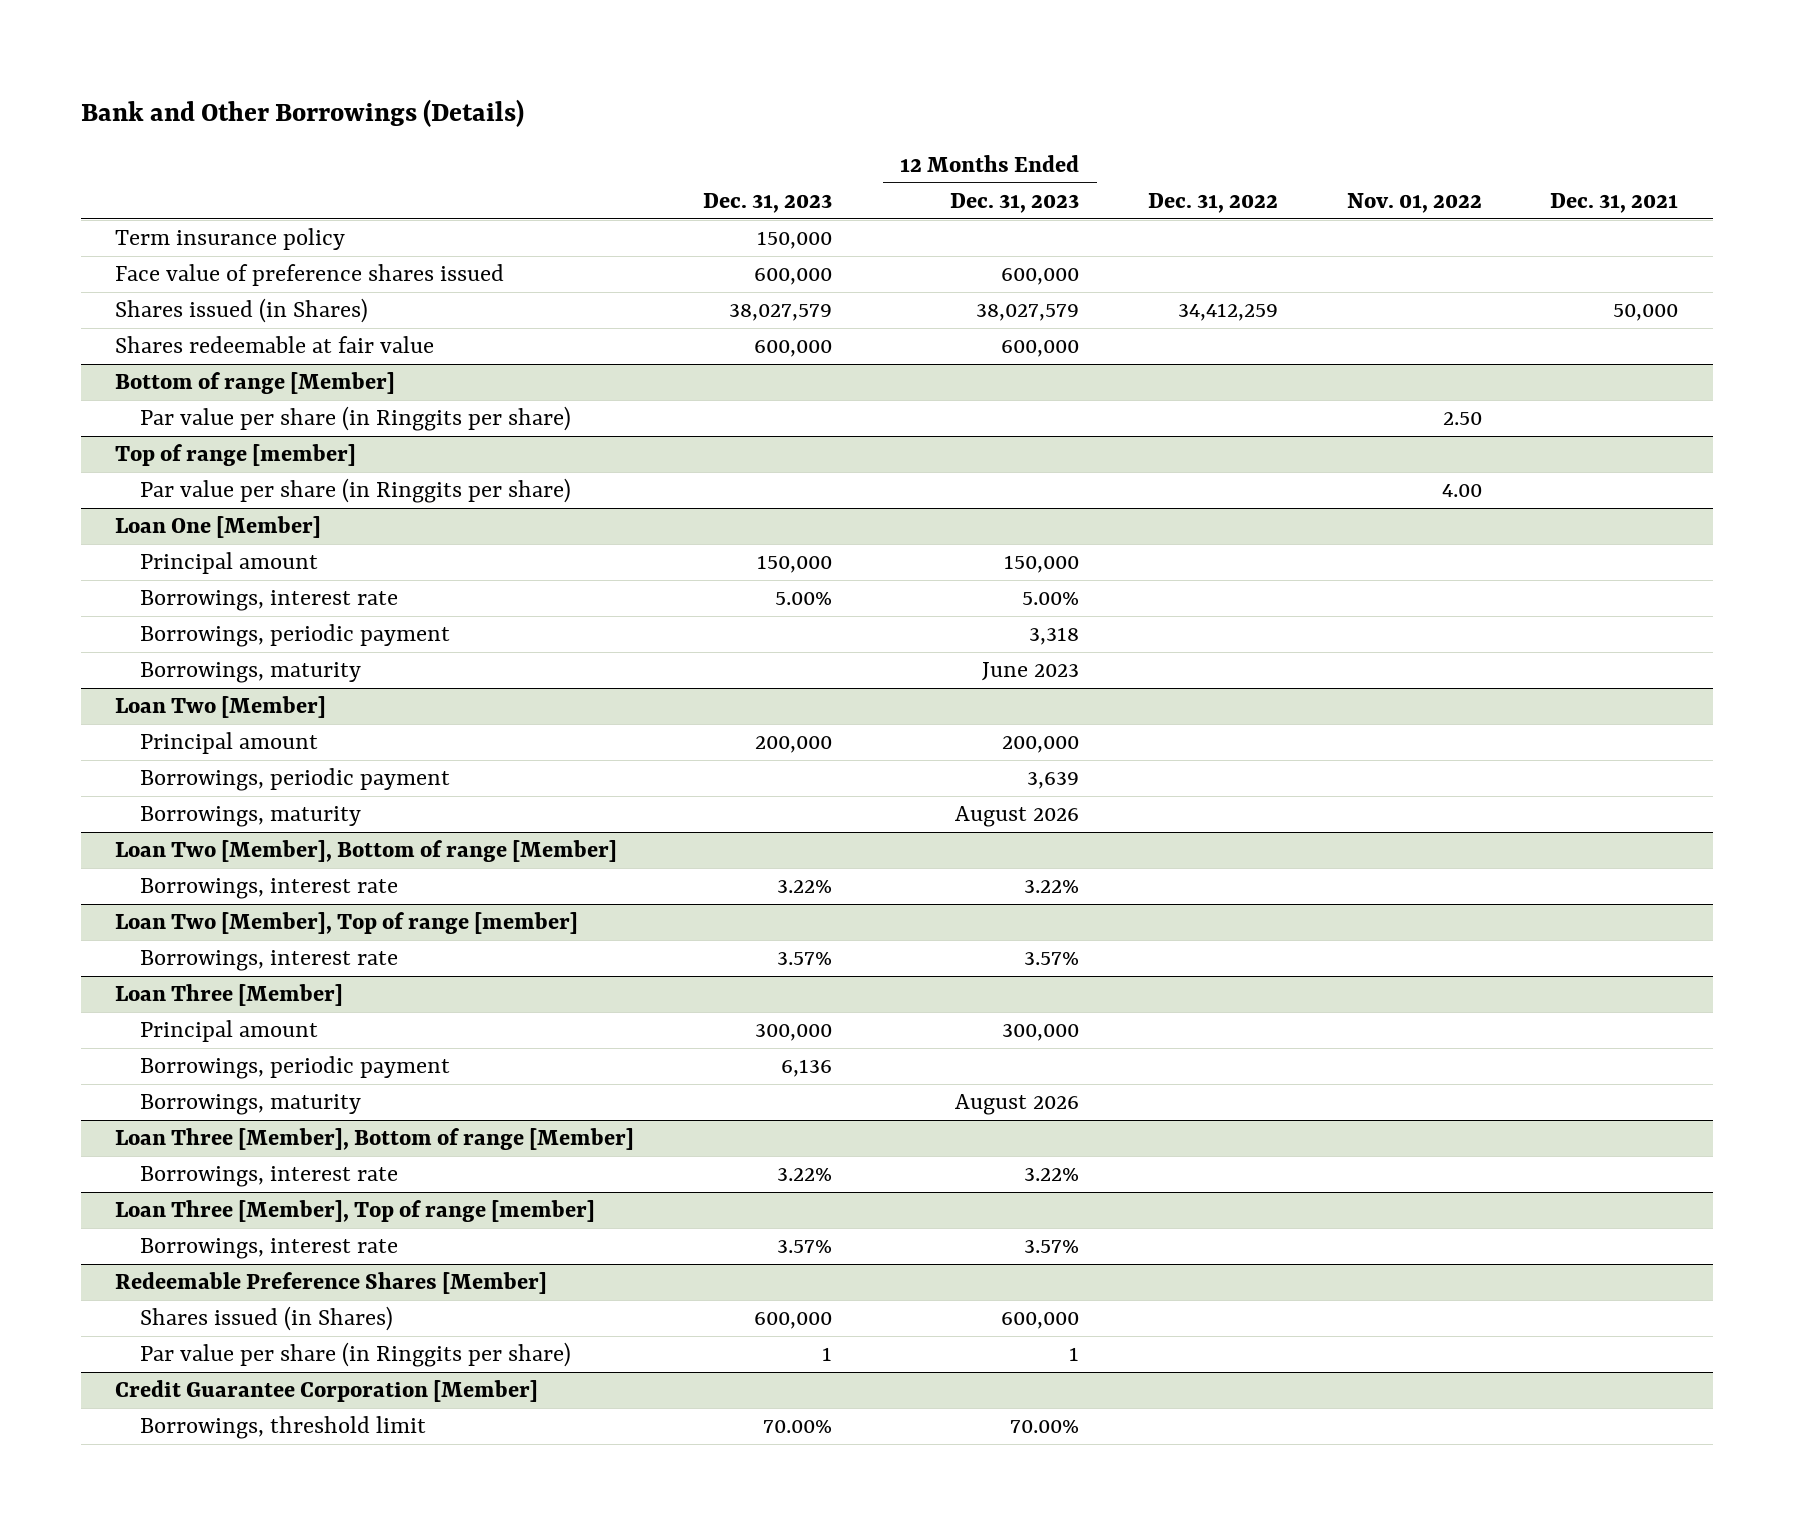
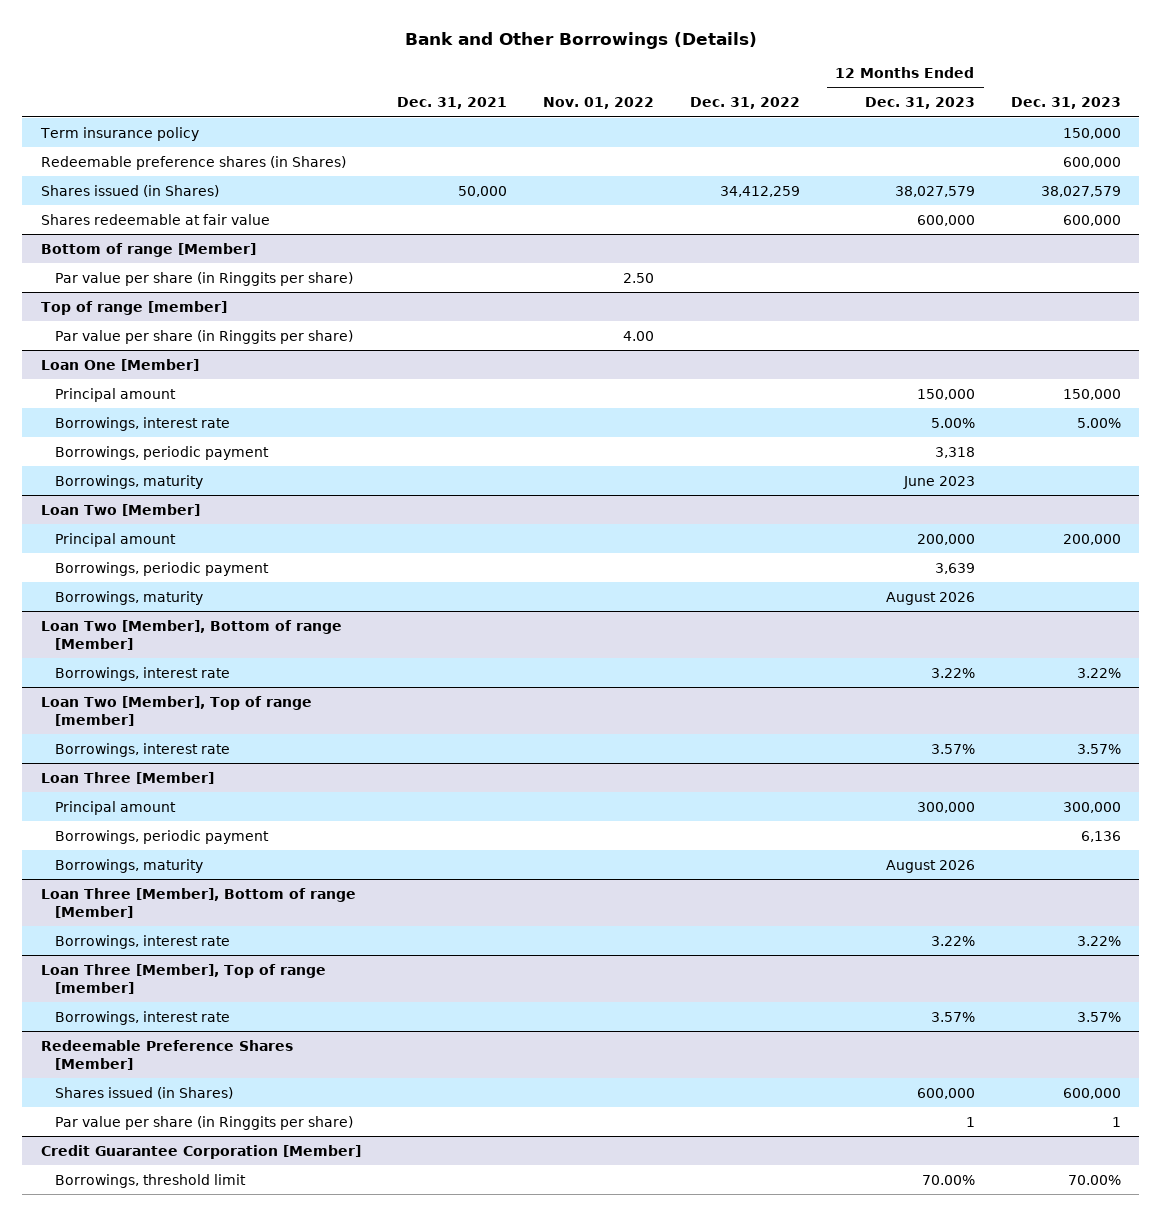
[115,264,505,287] Face value of preference shares issued -> none
none -> [40,155,346,170] Redeemable preference shares (in Shares)

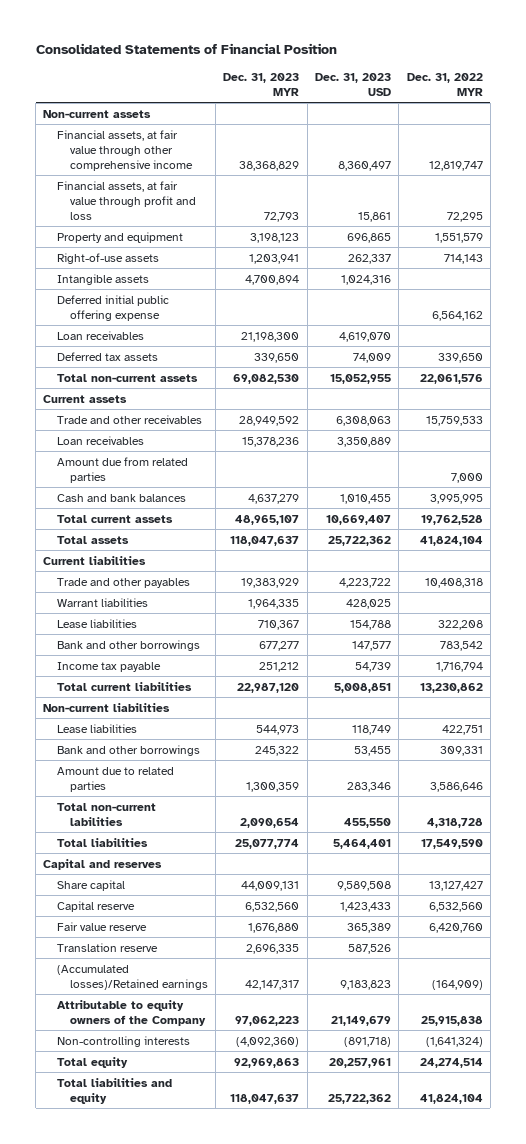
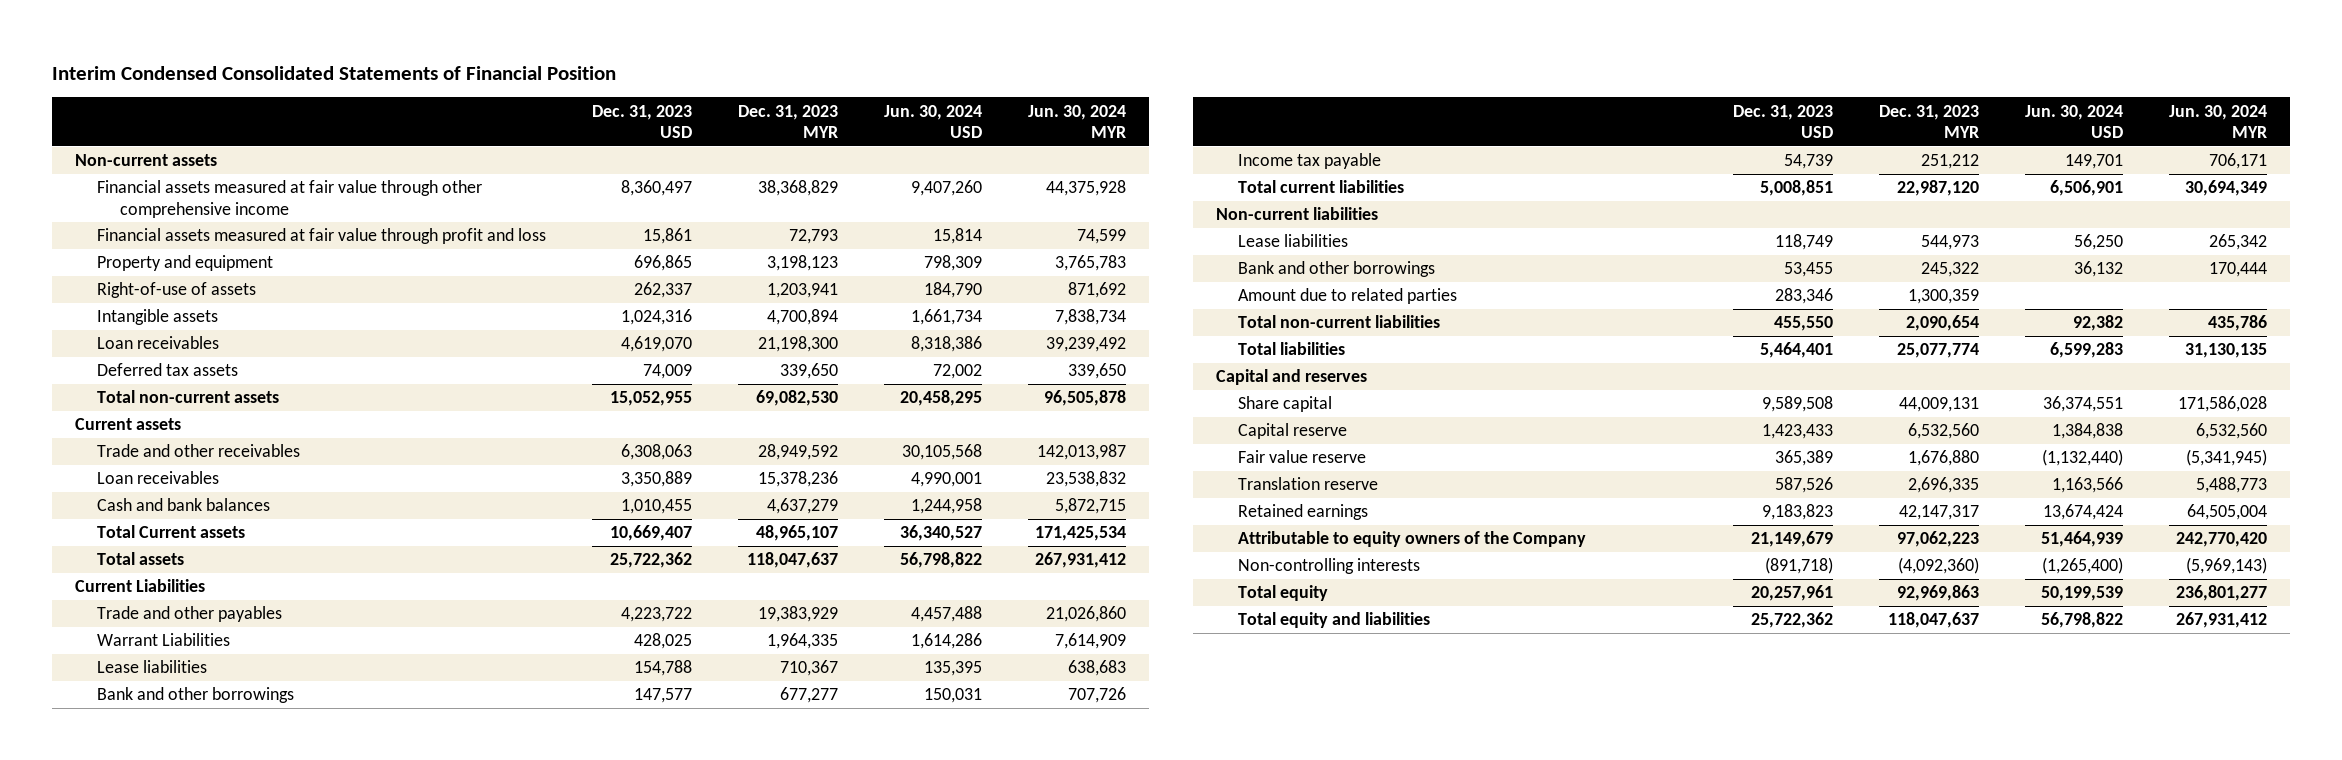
[35,43,337,55] Consolidated Statements of Financial Position -> [52,65,617,80] Interim Condensed Consolidated Statements of Financial Position
[406,72,483,96] Dec. 31, 2022 MYR -> none
none -> [884,104,983,139] Jun. 30, 2024 USD
none -> [1028,104,1127,139] Jun. 30, 2024 MYR
[56,129,193,171] Financial assets, at fair value through other comprehensive income -> [97,180,483,218] Financial assets measured at fair value through other comprehensive income
[56,180,196,220] Financial assets, at fair value through profit and loss -> [97,228,547,245] Financial assets measured at fair value through profit and loss
[56,252,159,264] Right-of-use assets -> [97,282,257,299] Right-of-use of assets
[56,294,169,321] Deferred initial public offering expense -> none
[56,456,188,483] Amount due from related parties -> none
[56,514,173,523] Total current assets -> [97,525,246,539] Total Current assets
[43,555,147,565] Current liabilities -> [75,579,206,593] Current Liabilities
[56,597,148,607] Warrant liabilities -> [97,633,231,647] Warrant Liabilities
[56,802,156,826] Total non-current labilities -> [1238,315,1441,329] Total non-current liabilities
[56,964,208,990] (Accumulated losses)/Retained earnings -> [1238,504,1369,521] Retained earnings
[56,1077,172,1104] Total liabilities and equity -> [1238,612,1431,629] Total equity and liabilities

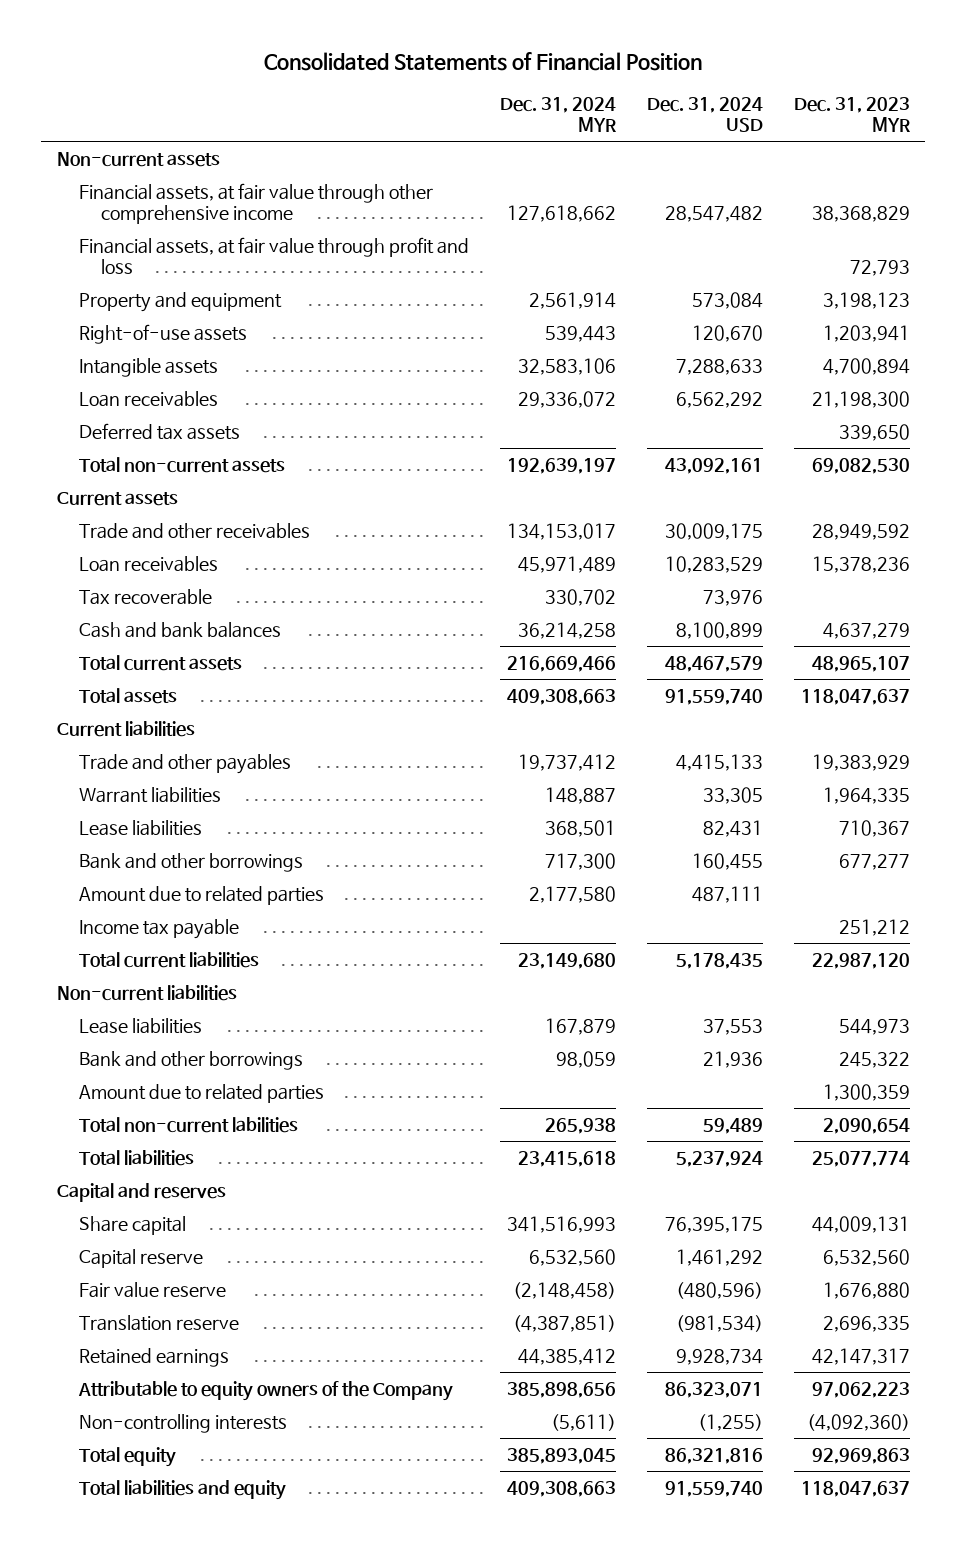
[52,65,617,80] Interim Condensed Consolidated Statements of Financial Position -> [264,52,703,72] Consolidated Statements of Financial Position
[592,104,693,139] Dec. 31, 2023 USD -> none
[884,104,983,139] Jun. 30, 2024 USD -> none
[1028,104,1127,139] Jun. 30, 2024 MYR -> none
none -> [499,97,617,132] Dec. 31, 2024 MYR
none -> [646,97,763,132] Dec. 31, 2024 USD
[97,180,483,218] Financial assets measured at fair value through other comprehensive income -> [78,183,433,224] Financial assets, at fair value through other comprehensive income
[97,228,547,245] Financial assets measured at fair value through profit and loss -> [78,237,469,274] Financial assets, at fair value through profit and loss
[97,282,257,299] Right-of-use of assets -> [78,324,247,345] Right-of-use assets
none -> [78,589,212,606] Tax recoverable
[97,525,246,539] Total Current assets -> [78,655,242,672] Total current assets
[75,579,206,593] Current Liabilities -> [56,721,195,738] Current liabilities
[97,633,231,647] Warrant Liabilities -> [78,787,221,804] Warrant liabilities
none -> [78,886,324,906] Amount due to related parties
[1238,315,1441,329] Total non-current liabilities -> [78,1117,298,1134] Total non-current labilities
[1238,612,1431,629] Total equity and liabilities -> [78,1480,286,1501] Total liabilities and equity

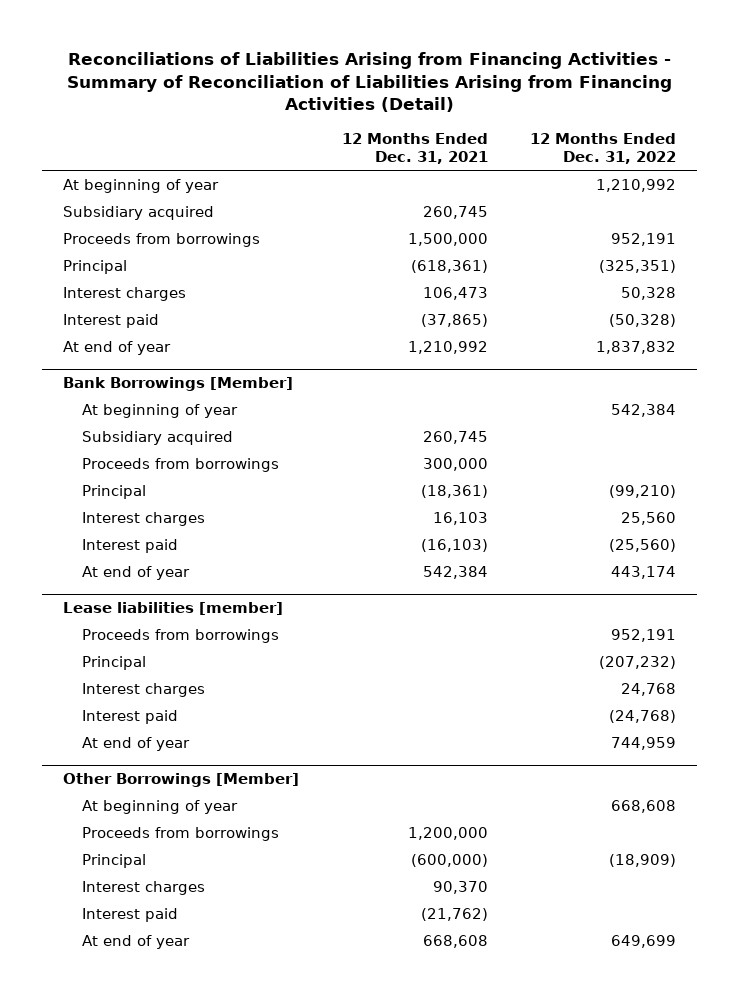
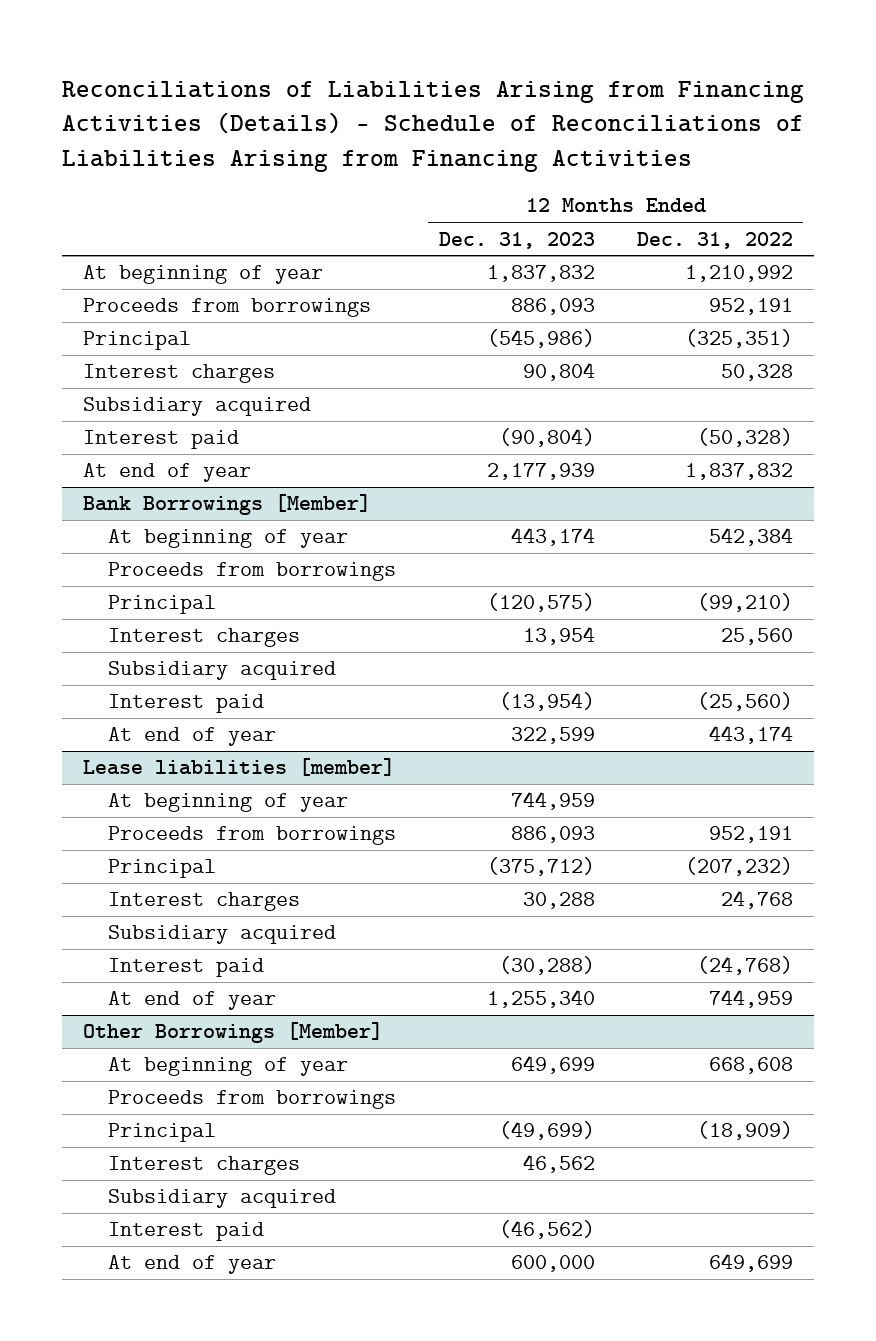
[66,51,672,113] Reconciliations of Liabilities Arising from Financing Activities - Summary of Reconciliation of Liabilities Arising from Financing Activities (Detail) -> [61,80,804,173] Reconciliations of Liabilities Arising from Financing Activities (Details) - Schedule of Reconciliations of Liabilities Arising from Financing Activities
[341,132,488,165] 12 Months Ended Dec. 31, 2021 -> none
none -> [438,231,595,249] Dec. 31, 2023
[63,205,215,220] Subsidiary acquired -> [82,397,311,417] Subsidiary acquired
[82,430,234,445] Subsidiary acquired -> [108,661,337,681] Subsidiary acquired
none -> [108,793,349,813] At beginning of year
none -> [108,925,337,945] Subsidiary acquired
none -> [108,1189,337,1209] Subsidiary acquired

